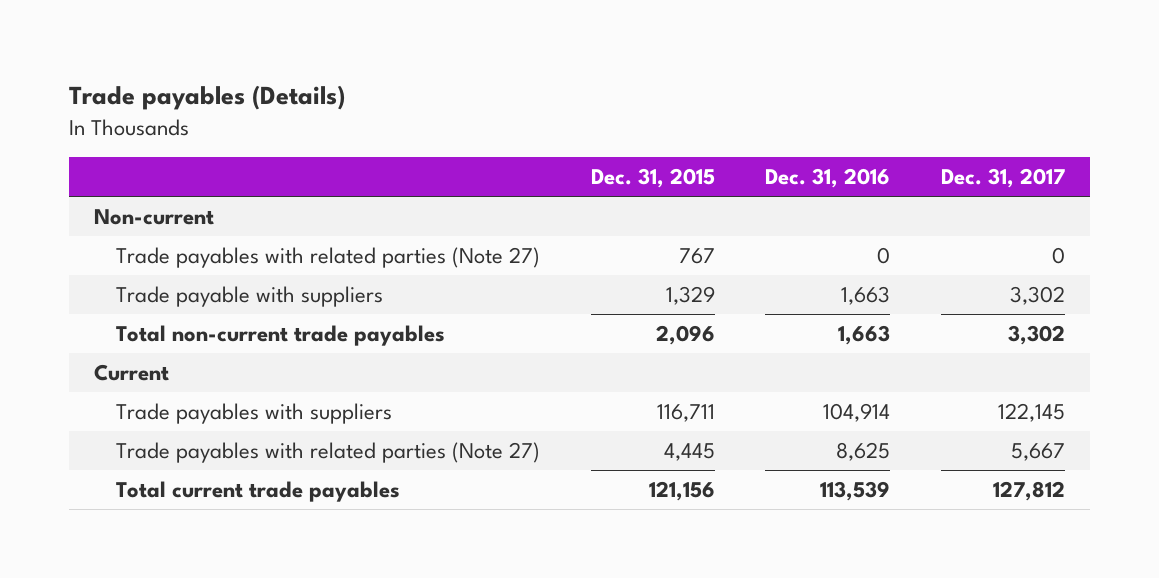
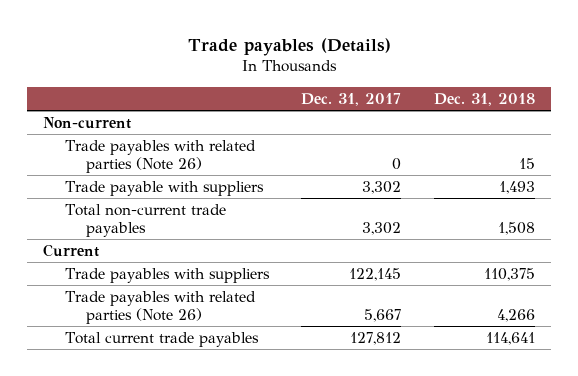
[590,168,715,189] Dec. 31, 2015 -> none
[765,168,891,189] Dec. 31, 2016 -> none
none -> [433,92,535,106] Dec. 31, 2018
[116,246,541,268] Trade payables with related parties (Note 27) -> [64,140,256,173] Trade payables with related parties (Note 26)
[116,441,541,463] Trade payables with related parties (Note 27) -> [64,291,256,324] Trade payables with related parties (Note 26)

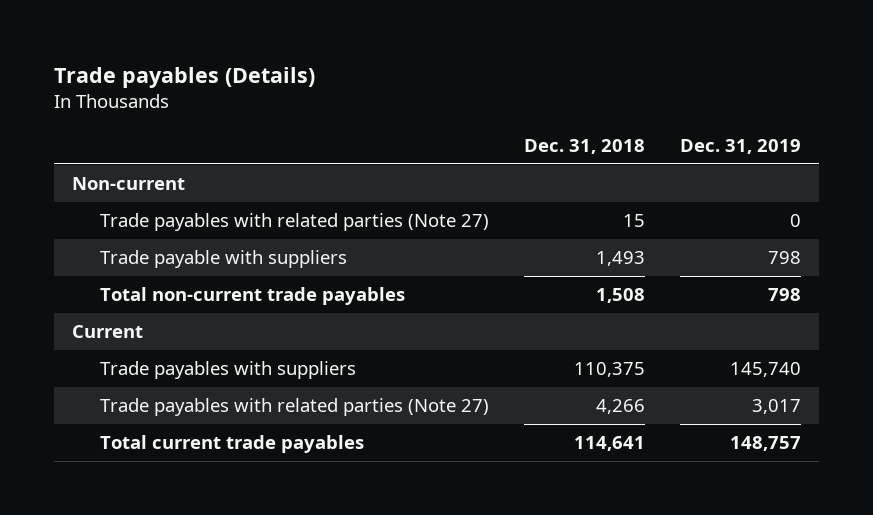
[301,92,402,106] Dec. 31, 2017 -> none
none -> [679,138,801,154] Dec. 31, 2019
[64,140,256,173] Trade payables with related parties (Note 26) -> [99,213,489,232] Trade payables with related parties (Note 27)
[64,291,256,324] Trade payables with related parties (Note 26) -> [99,398,489,417] Trade payables with related parties (Note 27)

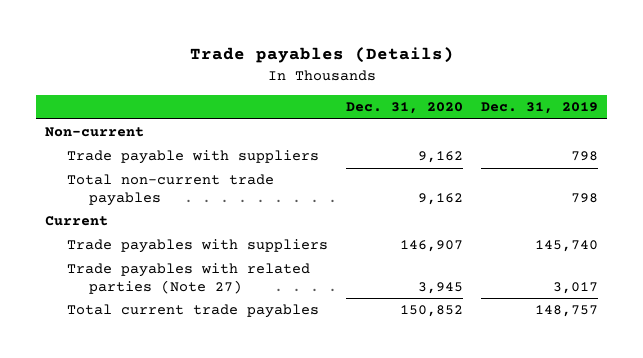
[523,138,645,154] Dec. 31, 2018 -> none
none -> [346,102,464,115] Dec. 31, 2020
[99,213,489,232] Trade payables with related parties (Note 27) -> none

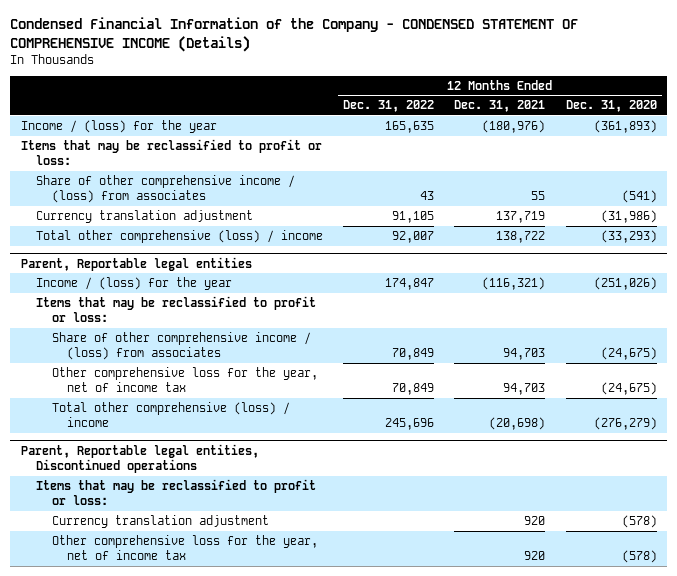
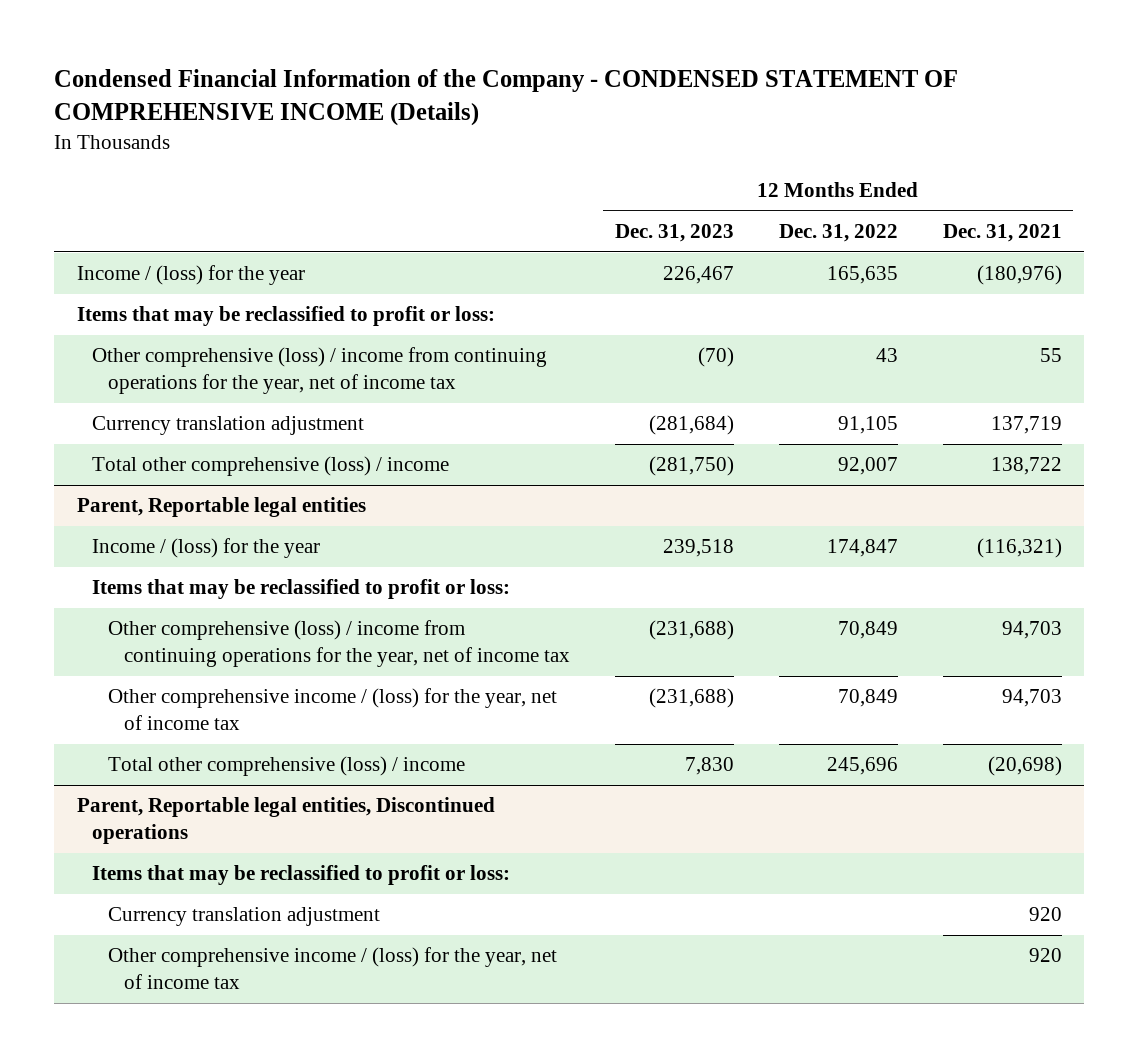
[565,100,657,113] Dec. 31, 2020 -> none
none -> [614,224,734,243] Dec. 31, 2023
[36,175,296,204] Share of other comprehensive income / (loss) from associates -> [92,347,548,395] Other comprehensive (loss) / income from continuing operations for the year, net of income tax
[51,332,311,361] Share of other comprehensive income / (loss) from associates -> [108,620,570,668] Other comprehensive (loss) / income from continuing operations for the year, net of income tax
[51,367,318,393] Other comprehensive loss for the year, net of income tax -> [108,688,558,731] Other comprehensive income / (loss) for the year, net of income tax
[51,535,318,561] Other comprehensive loss for the year, net of income tax -> [108,947,558,990] Other comprehensive income / (loss) for the year, net of income tax

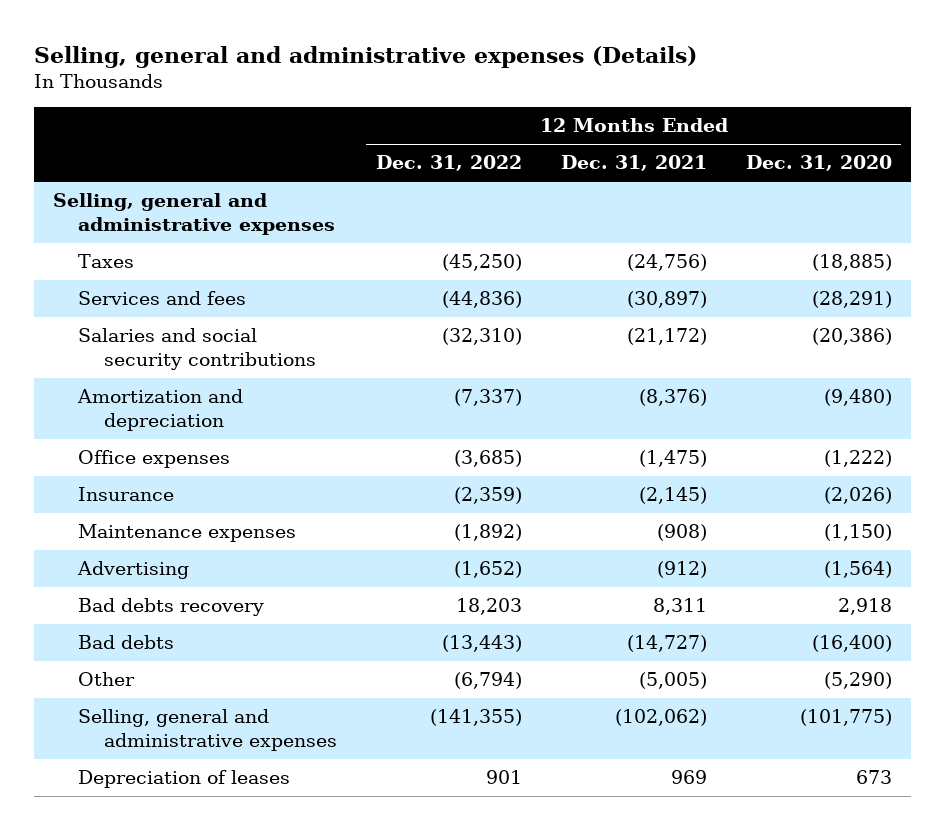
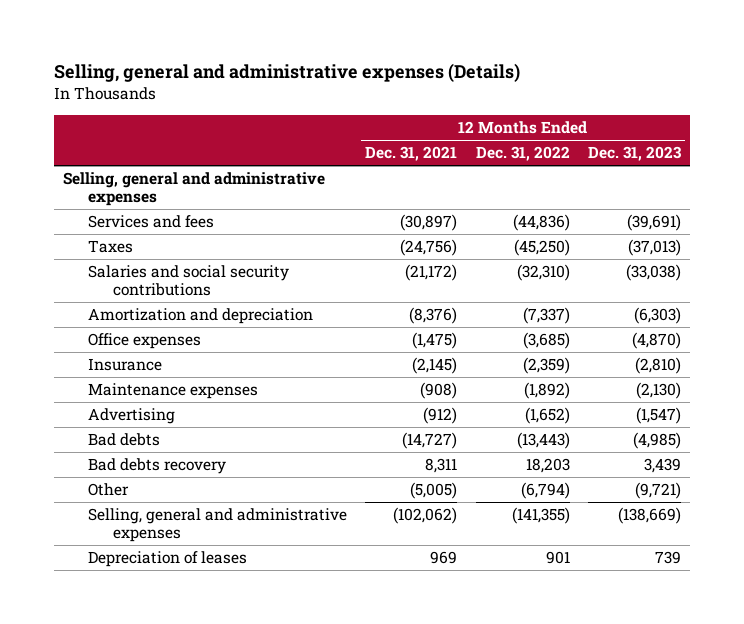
[745,155,892,172] Dec. 31, 2020 -> none
none -> [587,146,682,162] Dec. 31, 2023
[78,254,135,269] Taxes -> [87,240,133,254] Taxes
[78,598,265,617] Bad debts recovery -> [87,458,226,475] Bad debts recovery

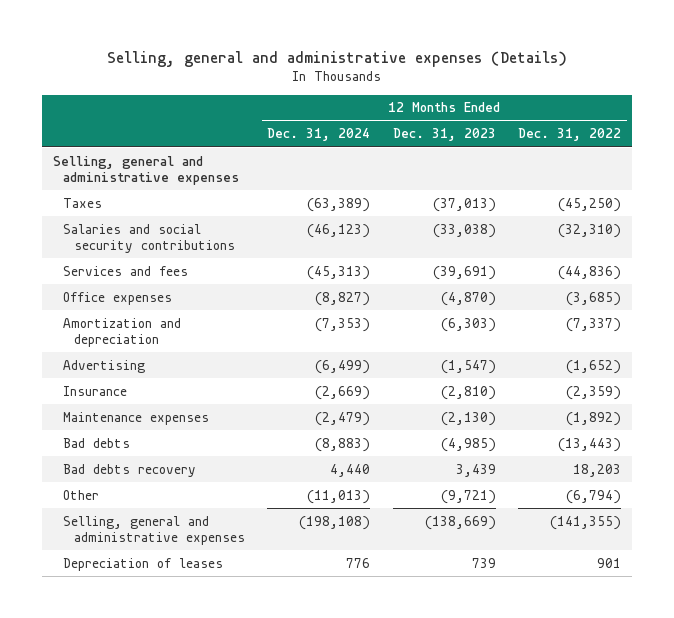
[365,146,458,162] Dec. 31, 2021 -> none
none -> [267,128,371,142] Dec. 31, 2024
[87,215,214,229] Services and fees -> [63,265,189,276] Services and fees
[87,308,313,325] Amortization and depreciation -> [63,317,182,347] Amortization and depreciation
[87,408,175,425] Advertising -> [63,359,146,373] Advertising

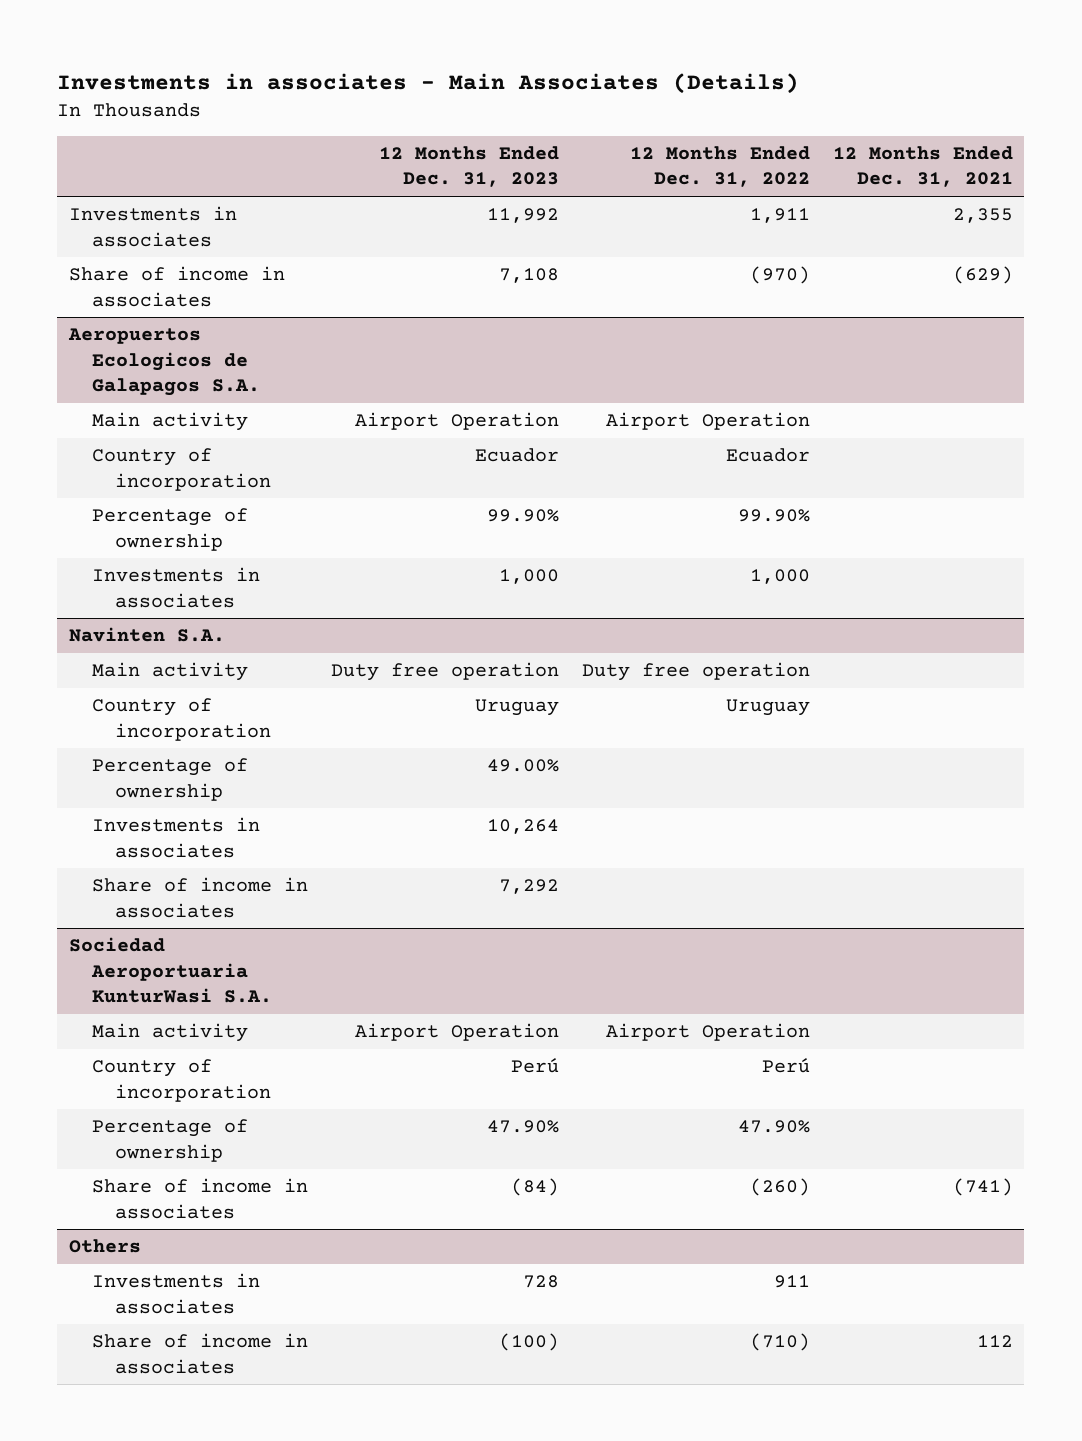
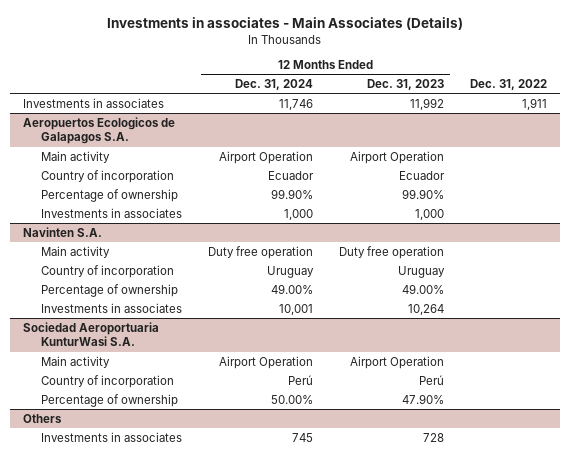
[629,146,810,188] 12 Months Ended Dec. 31, 2022 -> none
[832,146,1013,188] 12 Months Ended Dec. 31, 2021 -> none
none -> [234,79,313,91] Dec. 31, 2024
none -> [469,79,547,91] Dec. 31, 2022
[68,266,285,307] Share of income in associates -> none
[91,877,308,918] Share of income in associates -> none
[91,1178,308,1219] Share of income in associates -> none
[91,1333,308,1374] Share of income in associates -> none

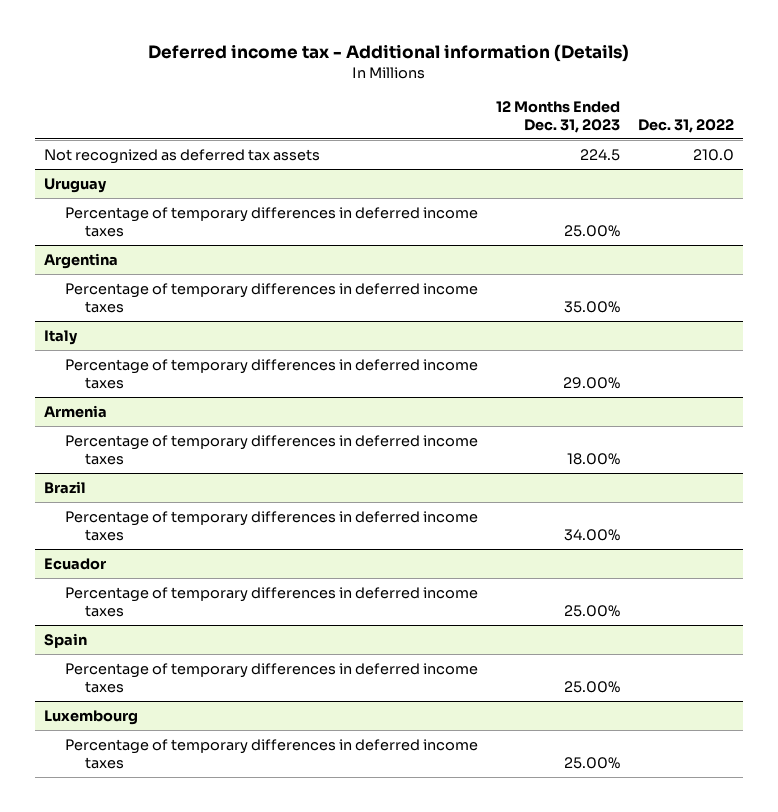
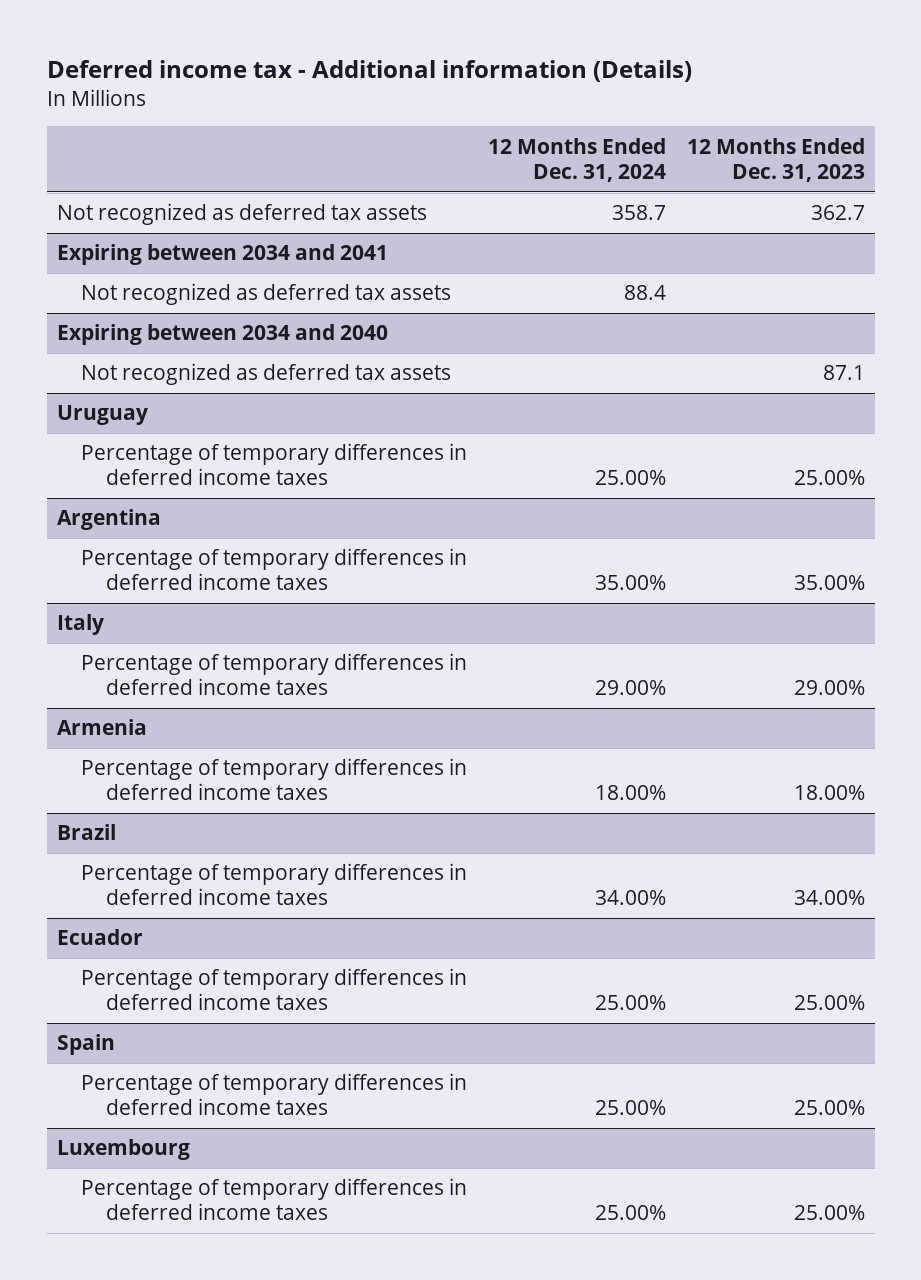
[638,118,735,133] Dec. 31, 2022 -> none
none -> [488,137,667,182] 12 Months Ended Dec. 31, 2024
[579,148,620,161] 224.5 -> [810,205,865,221] 362.7
none -> [56,244,388,266] Expiring between 2034 and 2041
none -> [81,283,452,306] Not recognized as deferred tax assets
none -> [56,324,388,346] Expiring between 2034 and 2040
none -> [81,363,452,386] Not recognized as deferred tax assets

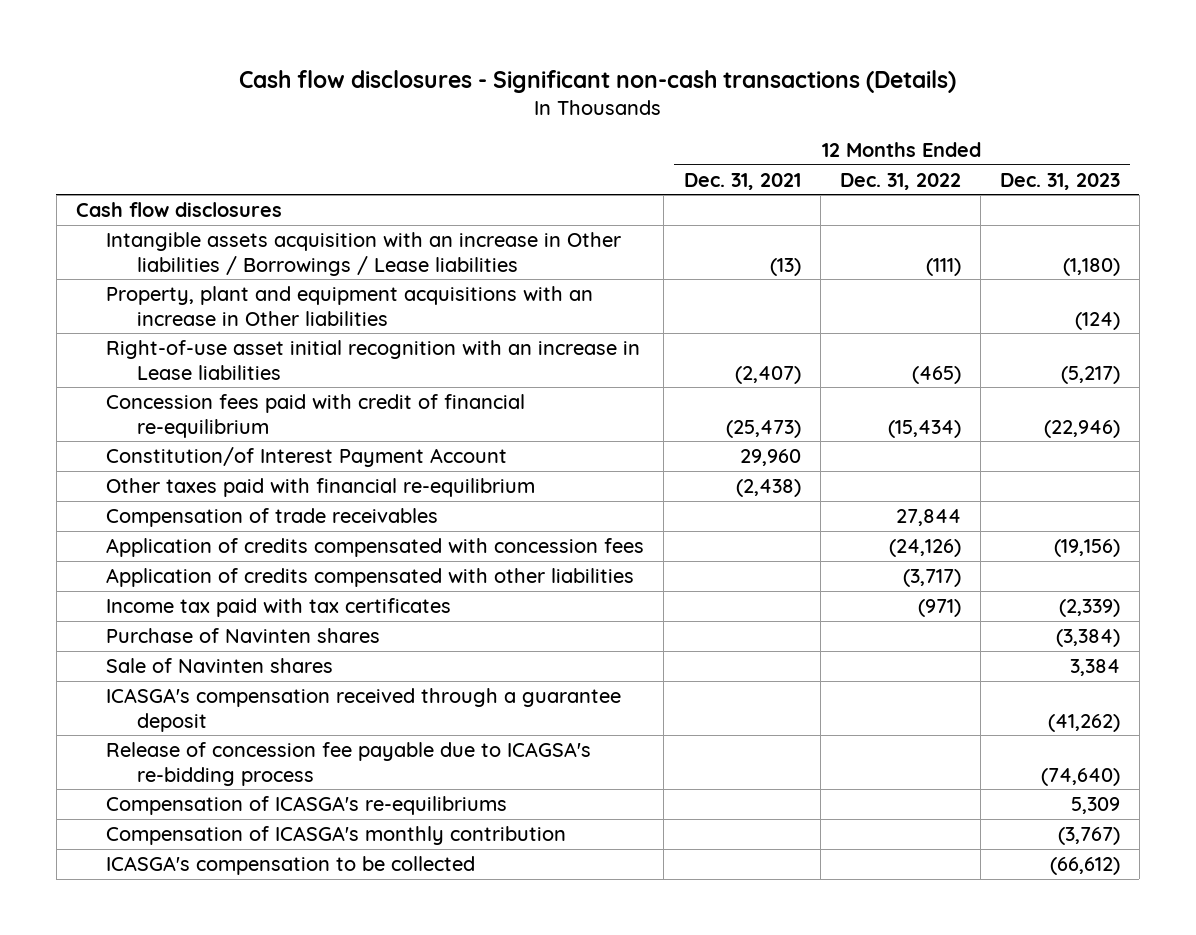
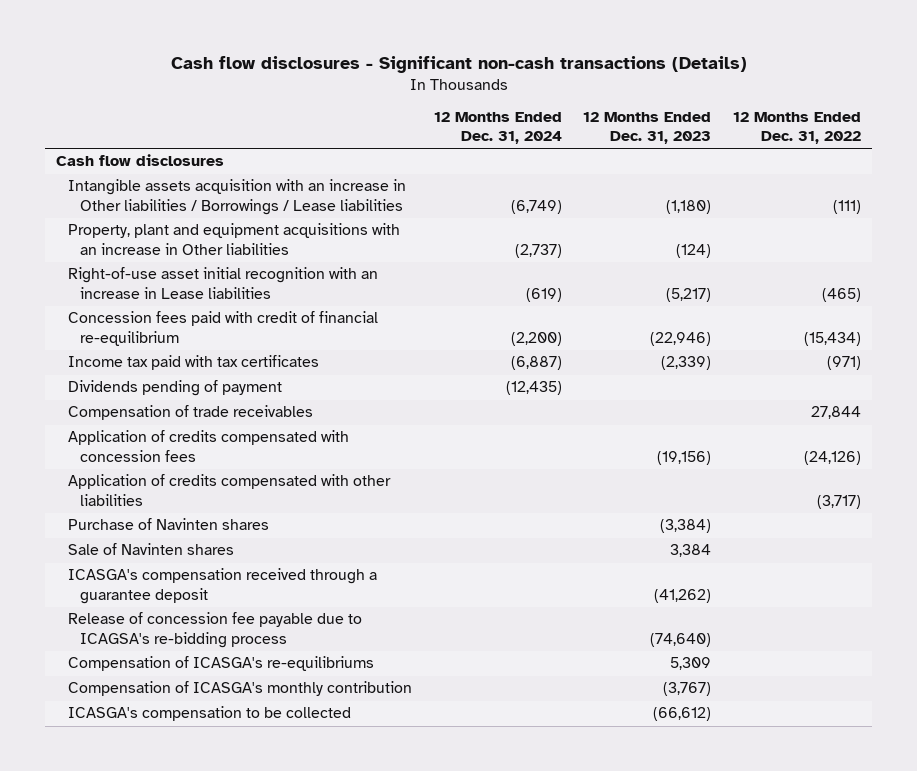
[683,172,801,190] Dec. 31, 2021 -> none
none -> [433,112,562,145] 12 Months Ended Dec. 31, 2024
[106,447,508,468] Constitution/of Interest Payment Account -> none
[106,478,536,498] Other taxes paid with financial re-equilibrium -> none
[106,598,452,618] Income tax paid with tax certificates -> [67,355,319,371] Income tax paid with tax certificates
none -> [67,380,282,397] Dividends pending of payment

